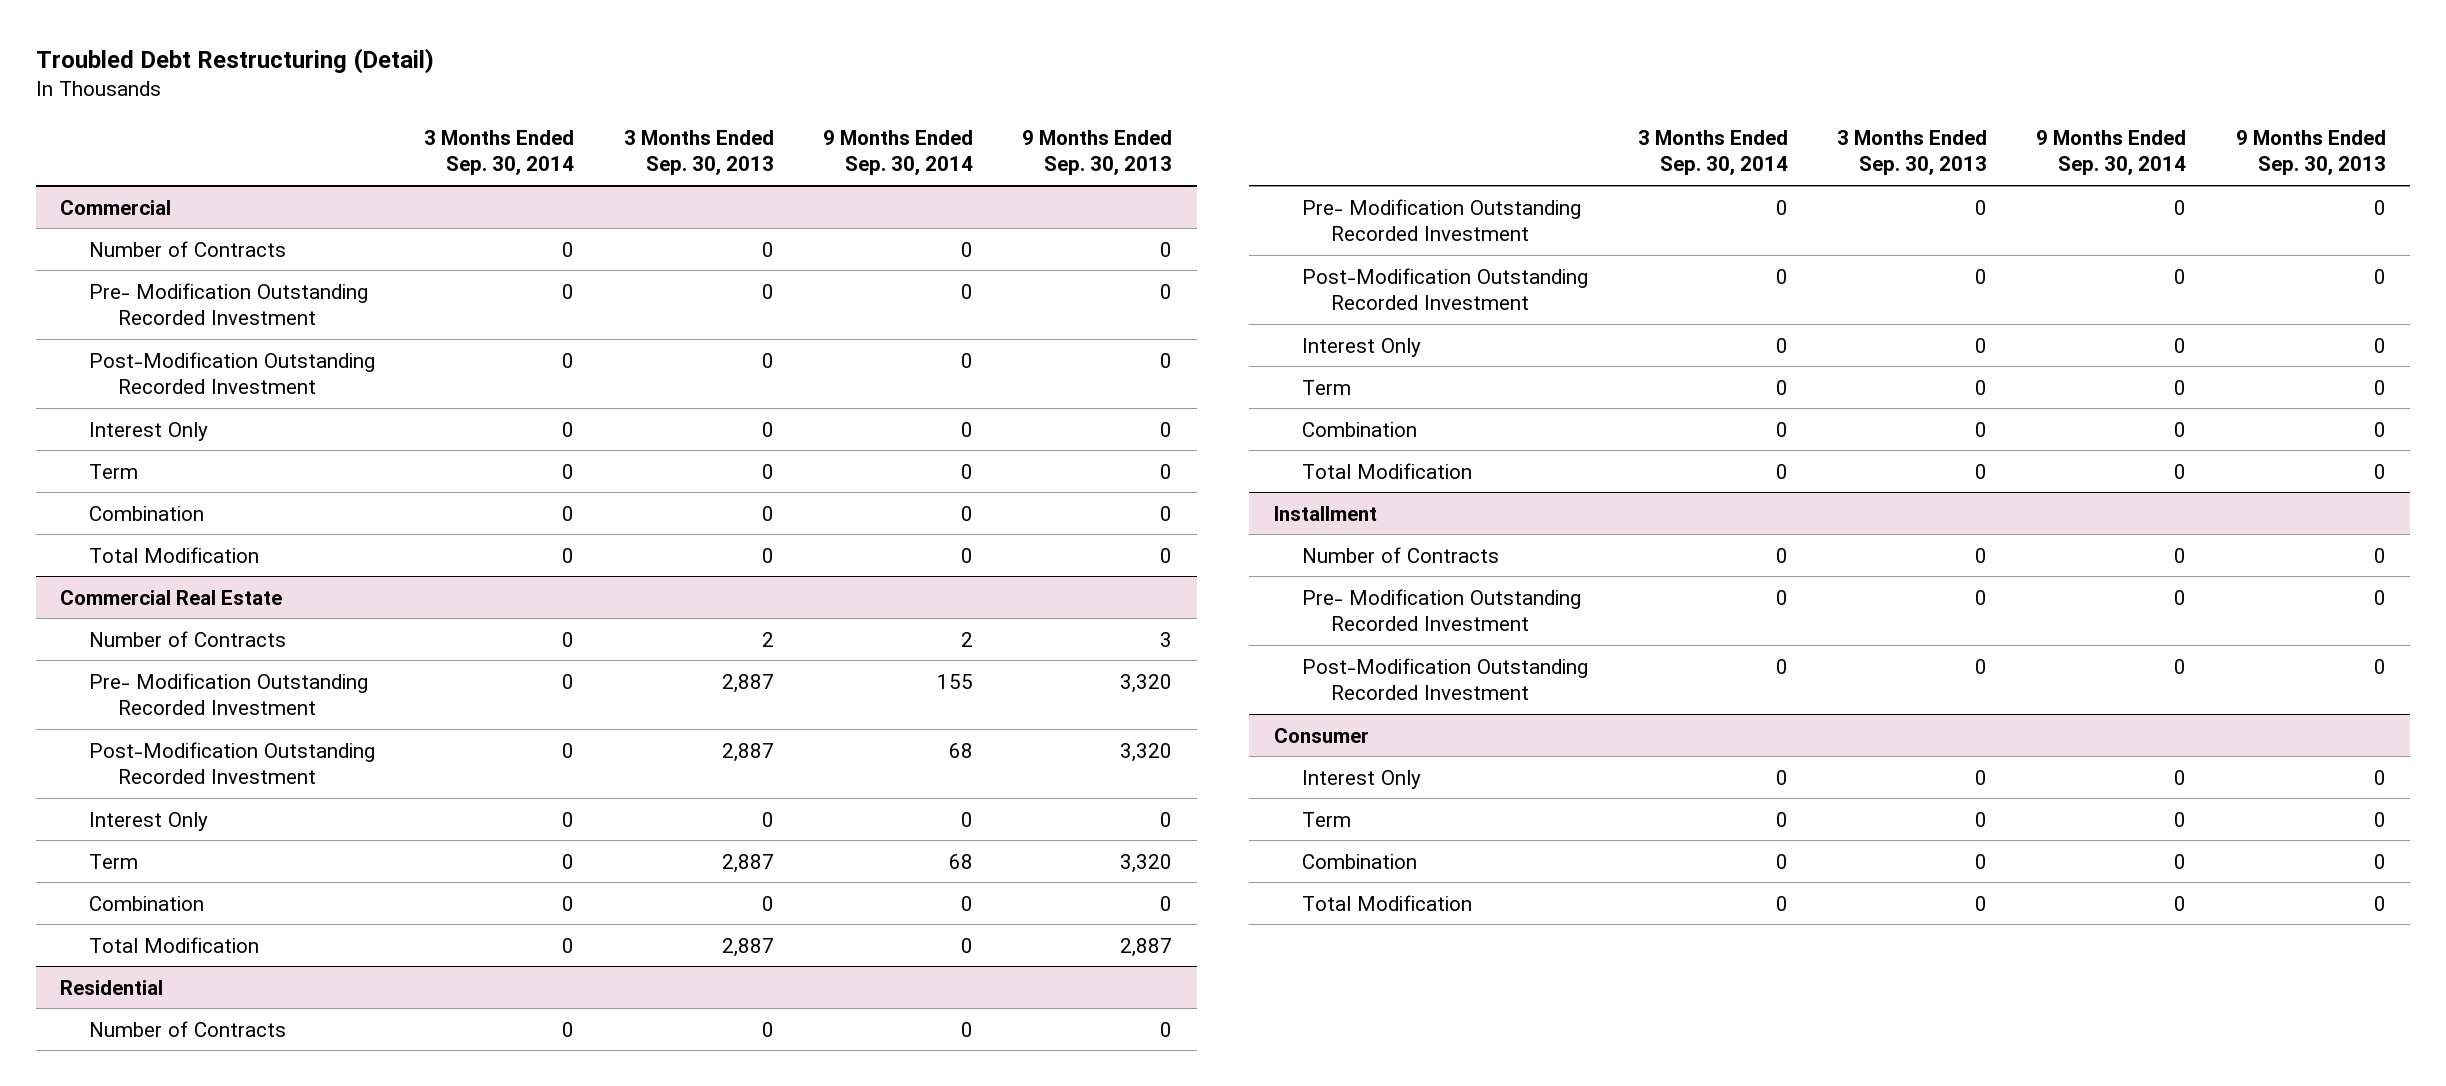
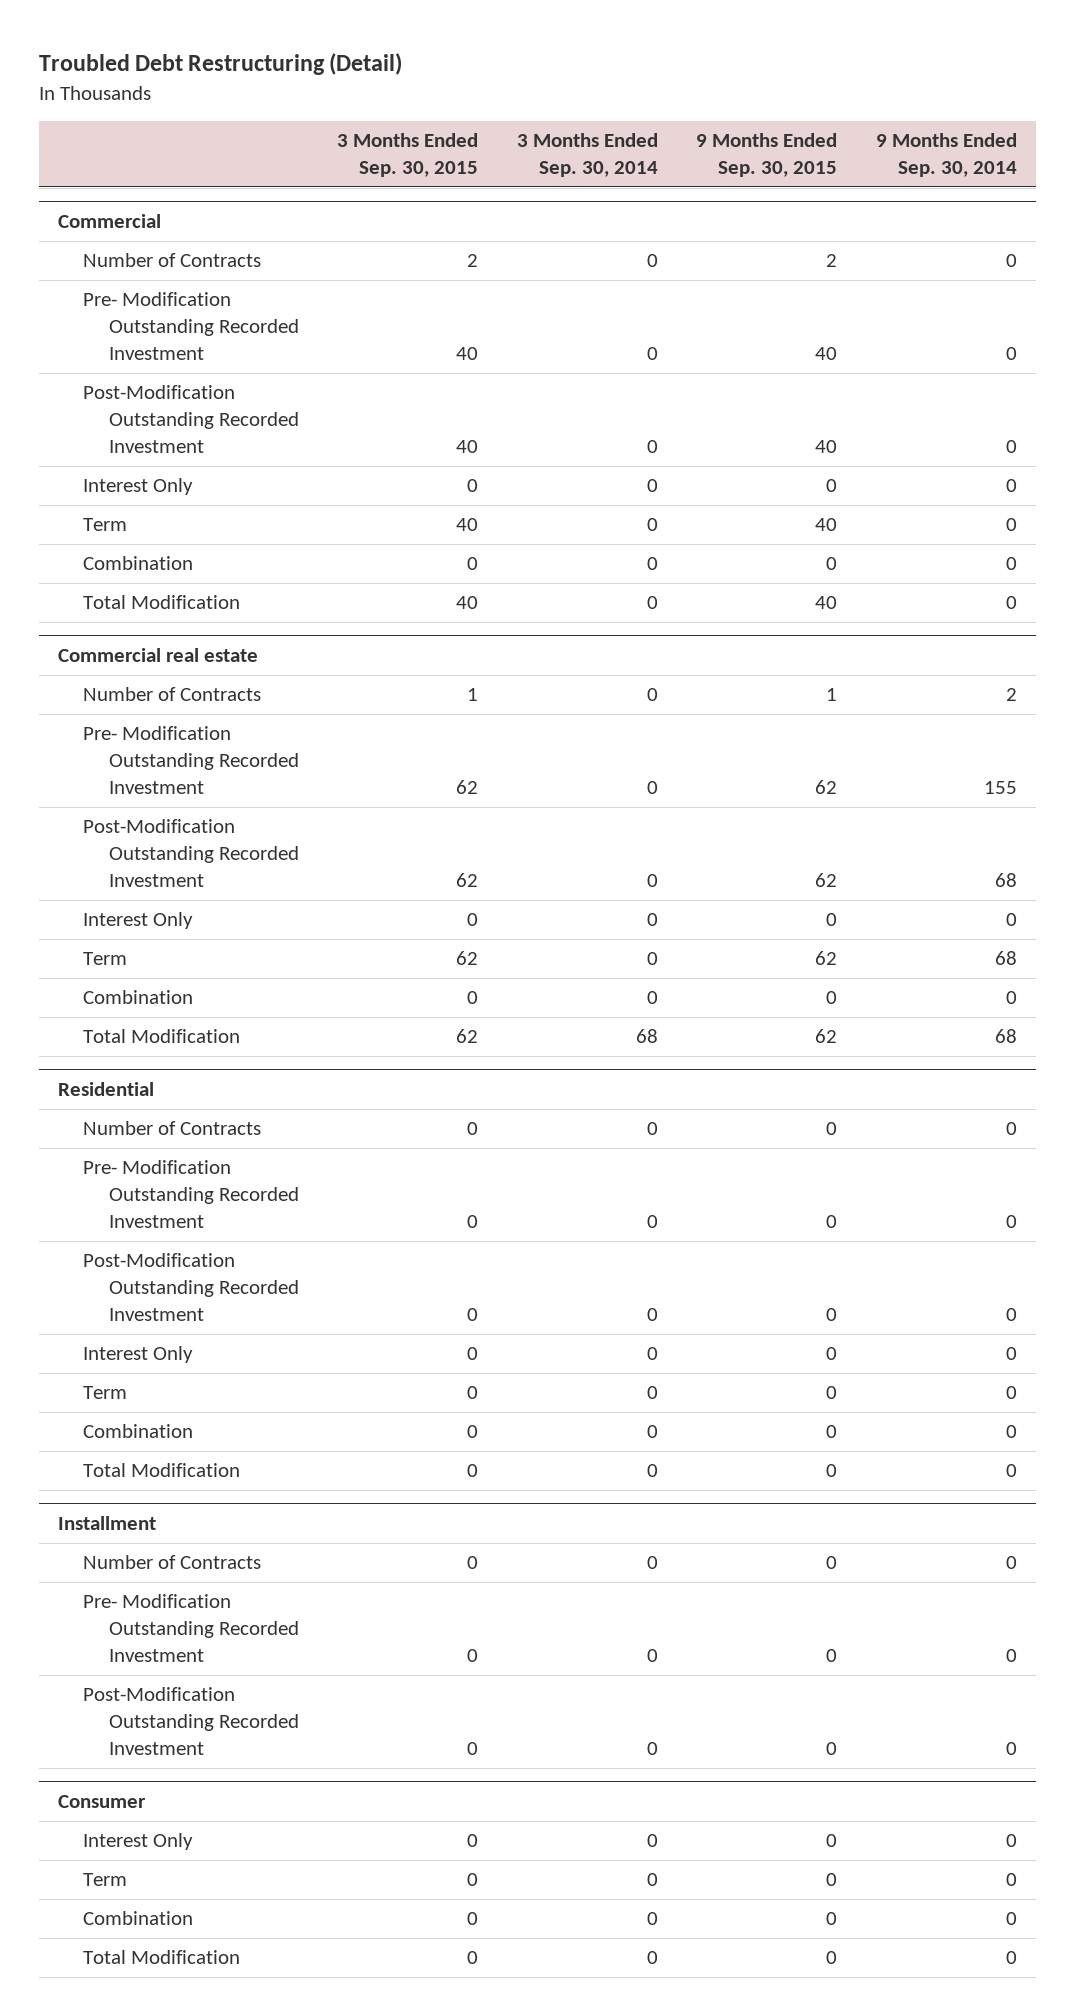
[623,129,774,176] 3 Months Ended Sep. 30, 2013 -> none
[1022,129,1173,176] 9 Months Ended Sep. 30, 2013 -> none
none -> [337,133,479,177] 3 Months Ended Sep. 30, 2015
none -> [696,133,838,177] 9 Months Ended Sep. 30, 2015
[60,589,283,605] Commercial Real Estate -> [57,647,258,662] Commercial real estate
[562,937,575,953] 0 -> [635,1029,658,1044] 68
[961,937,974,953] 0 -> [994,1029,1017,1044] 68

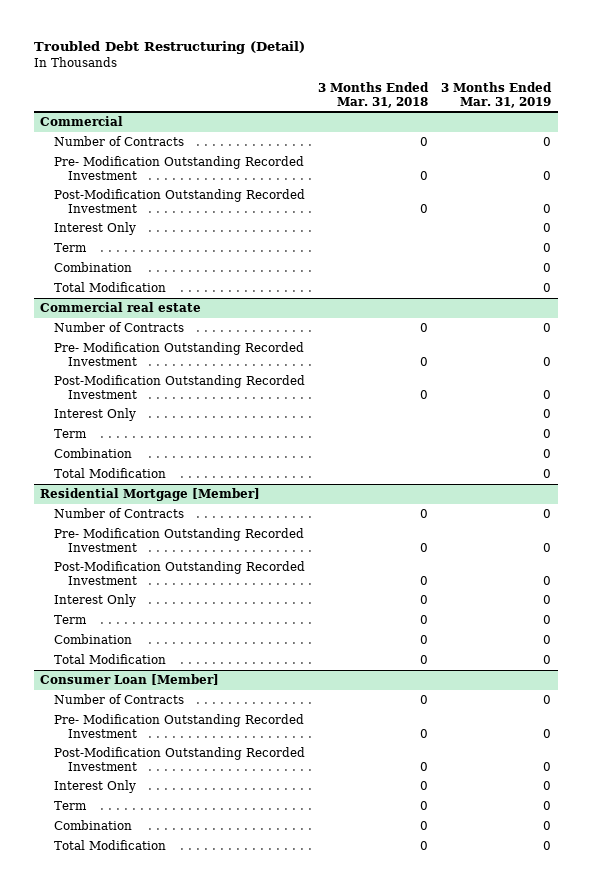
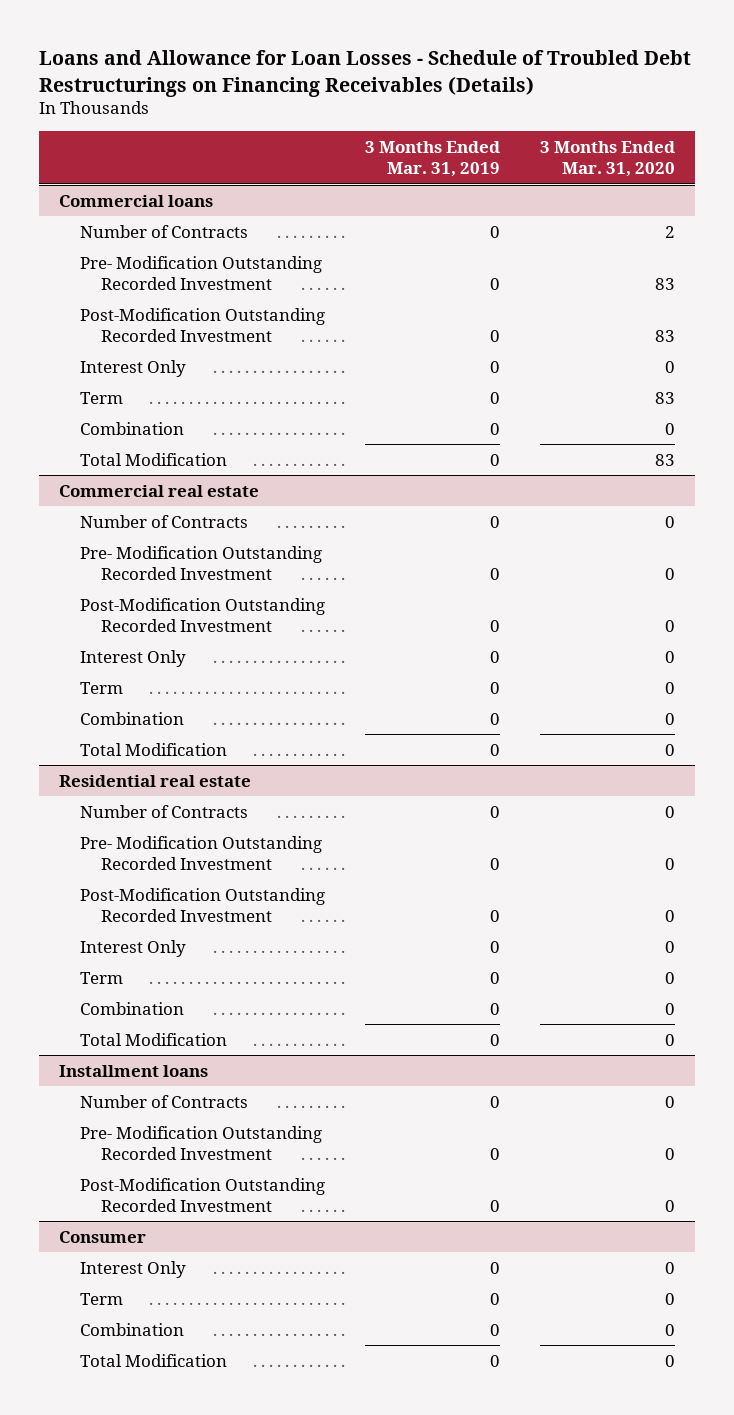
[33,41,305,55] Troubled Debt Restructuring (Detail) -> [39,50,692,97] Loans and Allowance for Loan Losses - Schedule of Troubled Debt Restructurings on Financing Receivables (Details)
[318,81,430,108] 3 Months Ended Mar. 31, 2018 -> none
none -> [540,140,676,178] 3 Months Ended Mar. 31, 2020
[40,115,124,126] Commercial -> [59,194,214,207] Commercial loans
[40,487,261,501] Residential Mortgage [Member] -> [59,774,252,787] Residential real estate
[40,673,220,685] Consumer Loan [Member] -> none
none -> [59,1064,209,1077] Installment loans
none -> [59,1230,147,1243] Consumer

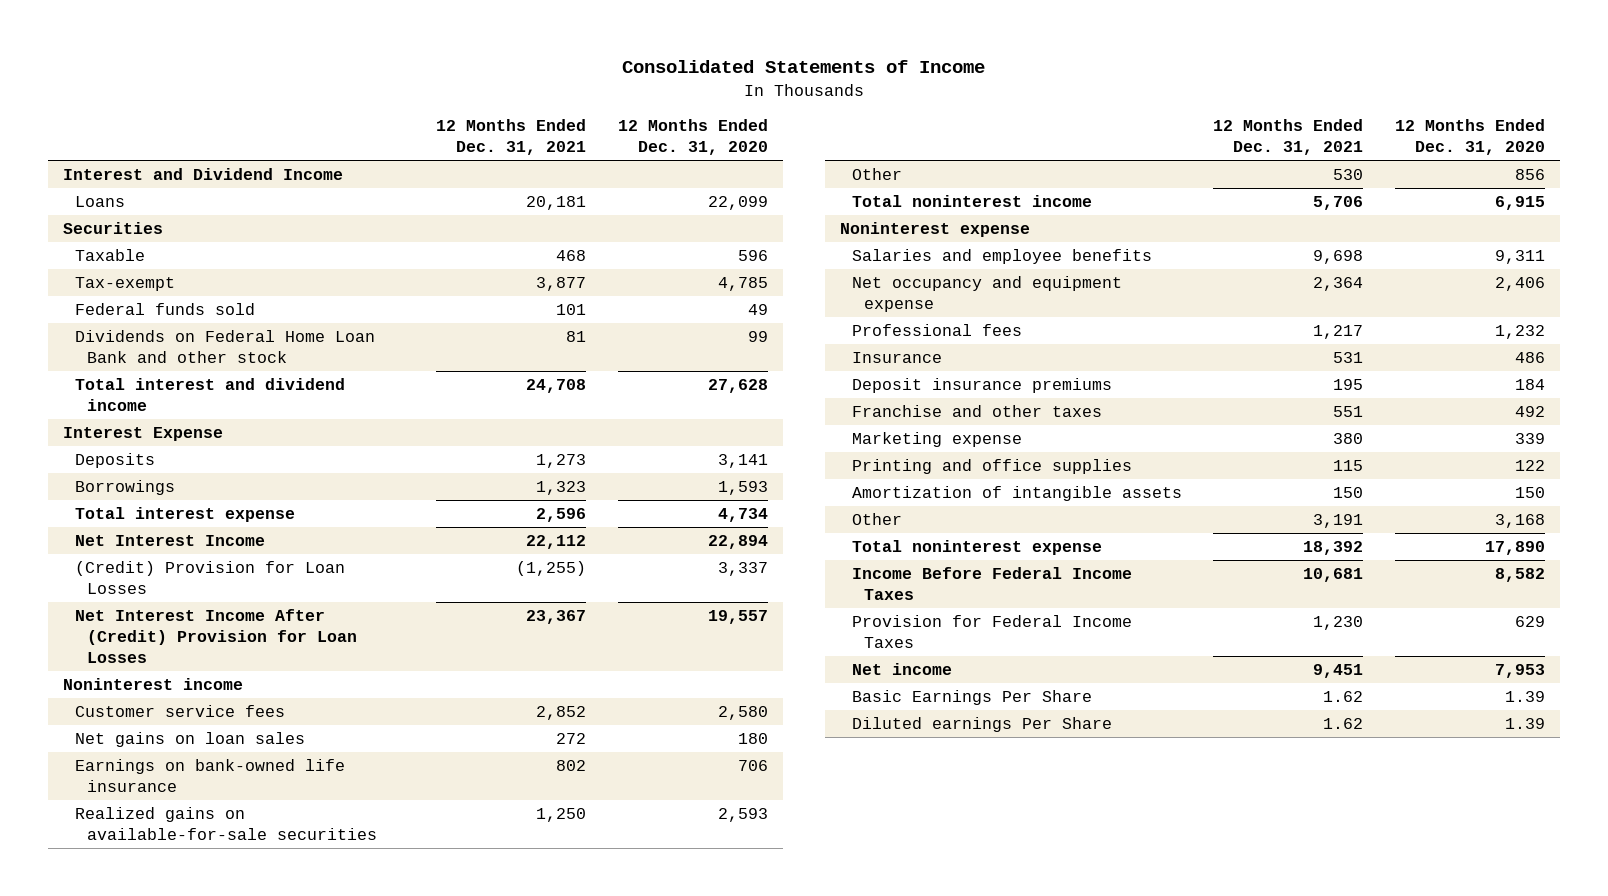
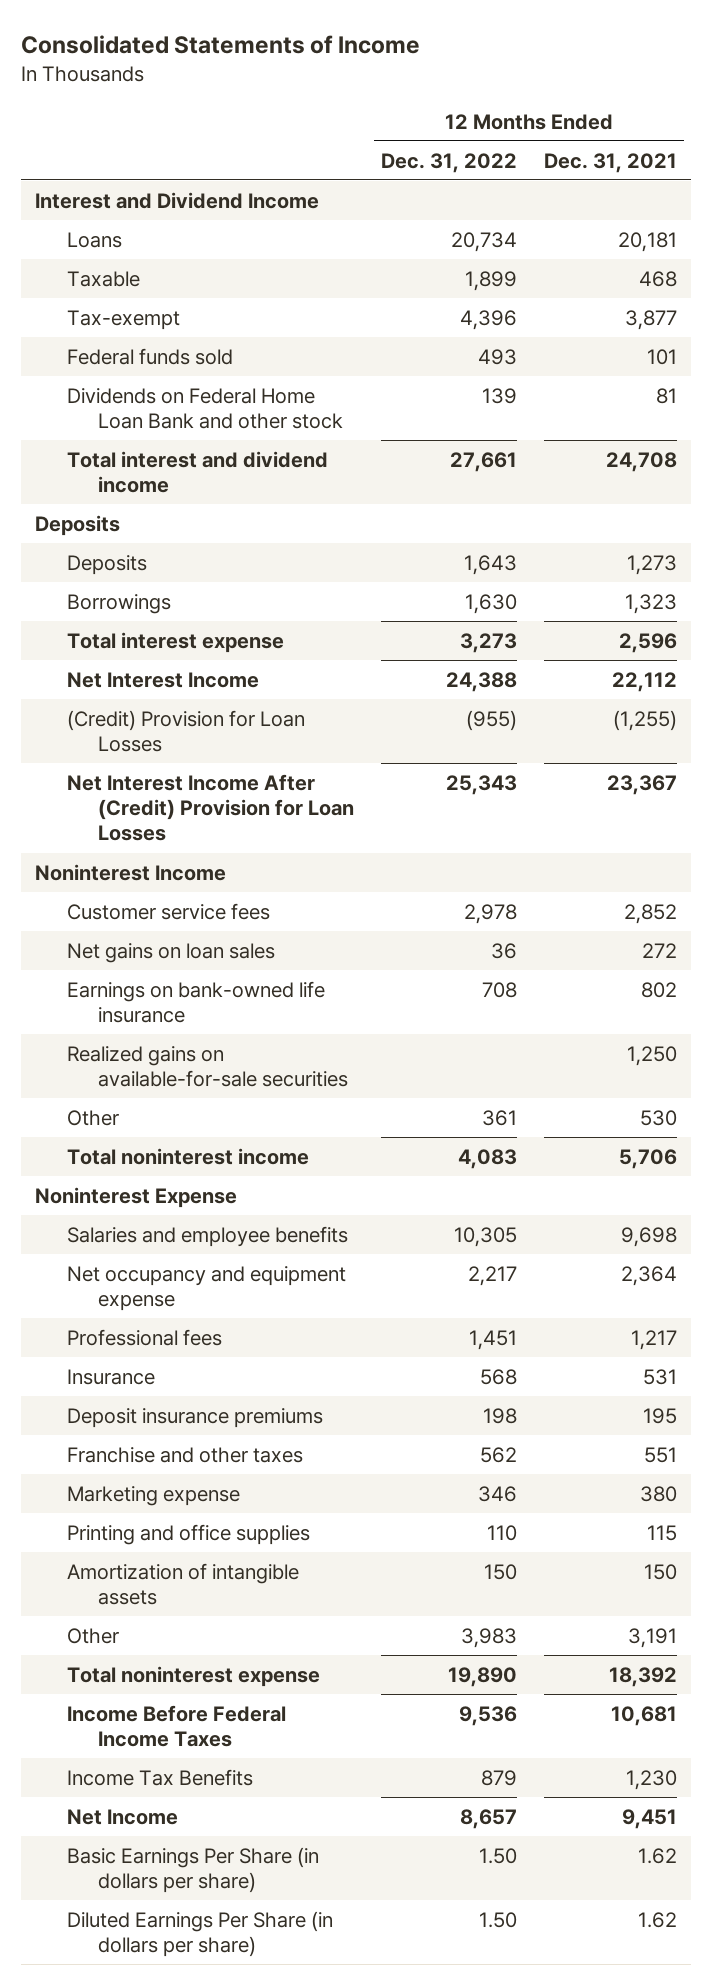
[617,119,768,156] 12 Months Ended Dec. 31, 2020 -> none
none -> [381,152,518,173] Dec. 31, 2022
[63,222,164,235] Securities -> none
[63,427,224,442] Interest Expense -> none
none -> [34,514,120,536] Deposits
[63,678,244,691] Noninterest income -> [34,863,226,881] Noninterest Income
[840,222,1031,238] Noninterest expense -> [34,1186,237,1208] Noninterest Expense
[852,615,1133,649] Provision for Federal Income Taxes -> [66,1768,253,1786] Income Tax Benefits
[852,663,953,676] Net income -> [66,1808,178,1825] Net Income
[852,690,1093,706] Basic Earnings Per Share -> [66,1846,319,1894] Basic Earnings Per Share (in dollars per share)
[852,717,1113,733] Diluted earnings Per Share -> [66,1910,333,1958] Diluted Earnings Per Share (in dollars per share)

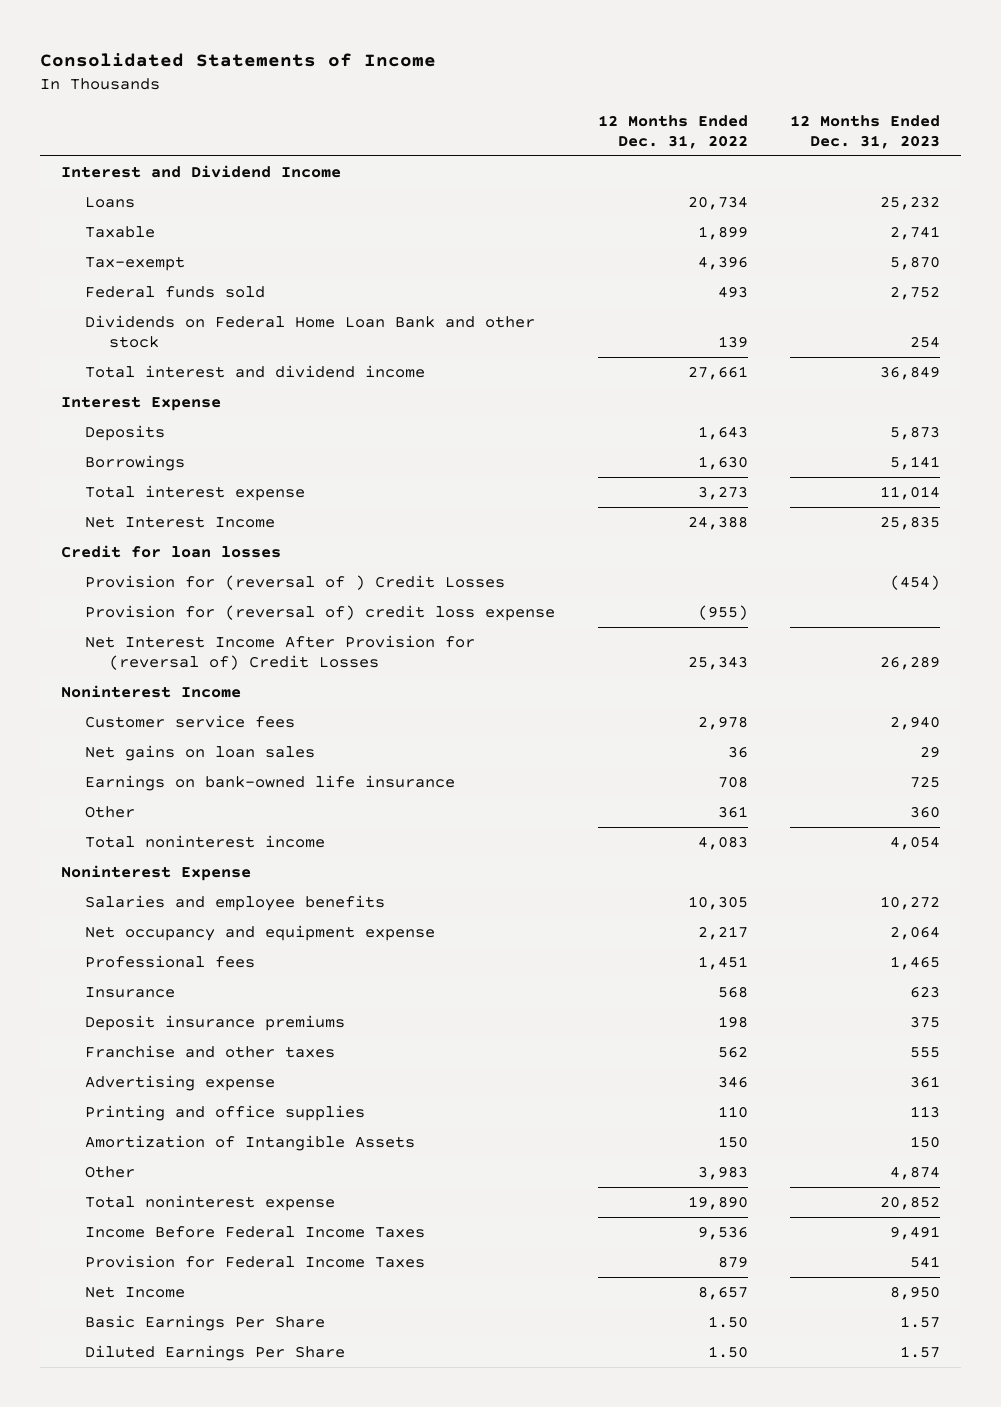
[544,152,678,173] Dec. 31, 2021 -> none
none -> [790,115,941,149] 12 Months Ended Dec. 31, 2023
[34,514,120,536] Deposits -> none
none -> [61,396,222,412] Interest Expense
none -> [61,545,282,559] Credit for loan losses
none -> [85,575,506,591] Provision for (reversal of ) Credit Losses
[66,709,305,753] (Credit) Provision for Loan Losses -> [85,605,556,622] Provision for (reversal of) credit loss expense
[66,773,355,842] Net Interest Income After (Credit) Provision for Loan Losses -> [85,635,476,670] Net Interest Income After Provision for (reversal of) Credit Losses
[66,1045,349,1088] Realized gains on available-for-sale securities -> none
[66,1485,240,1506] Marketing expense -> [85,1075,276,1092] Advertising expense
[66,1562,299,1606] Amortization of intangible assets -> [85,1135,416,1152] Amortization of Intangible Assets
[66,1768,253,1786] Income Tax Benefits -> [85,1255,426,1269] Provision for Federal Income Taxes
[66,1846,319,1894] Basic Earnings Per Share (in dollars per share) -> [85,1315,326,1332] Basic Earnings Per Share
[66,1910,333,1958] Diluted Earnings Per Share (in dollars per share) -> [85,1345,346,1362] Diluted Earnings Per Share

